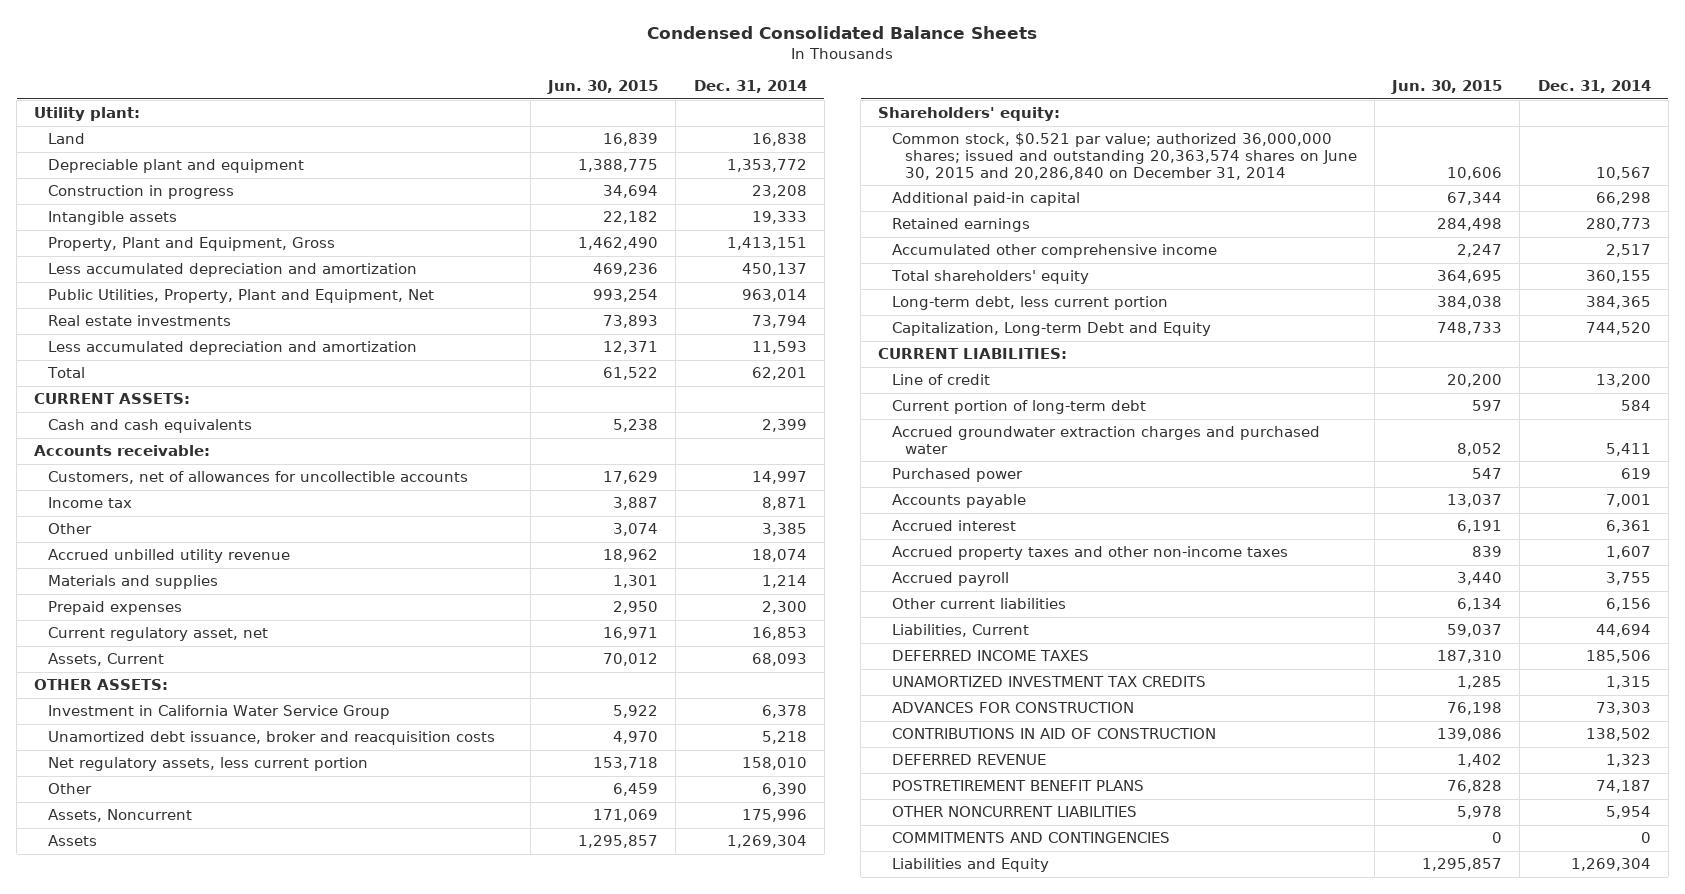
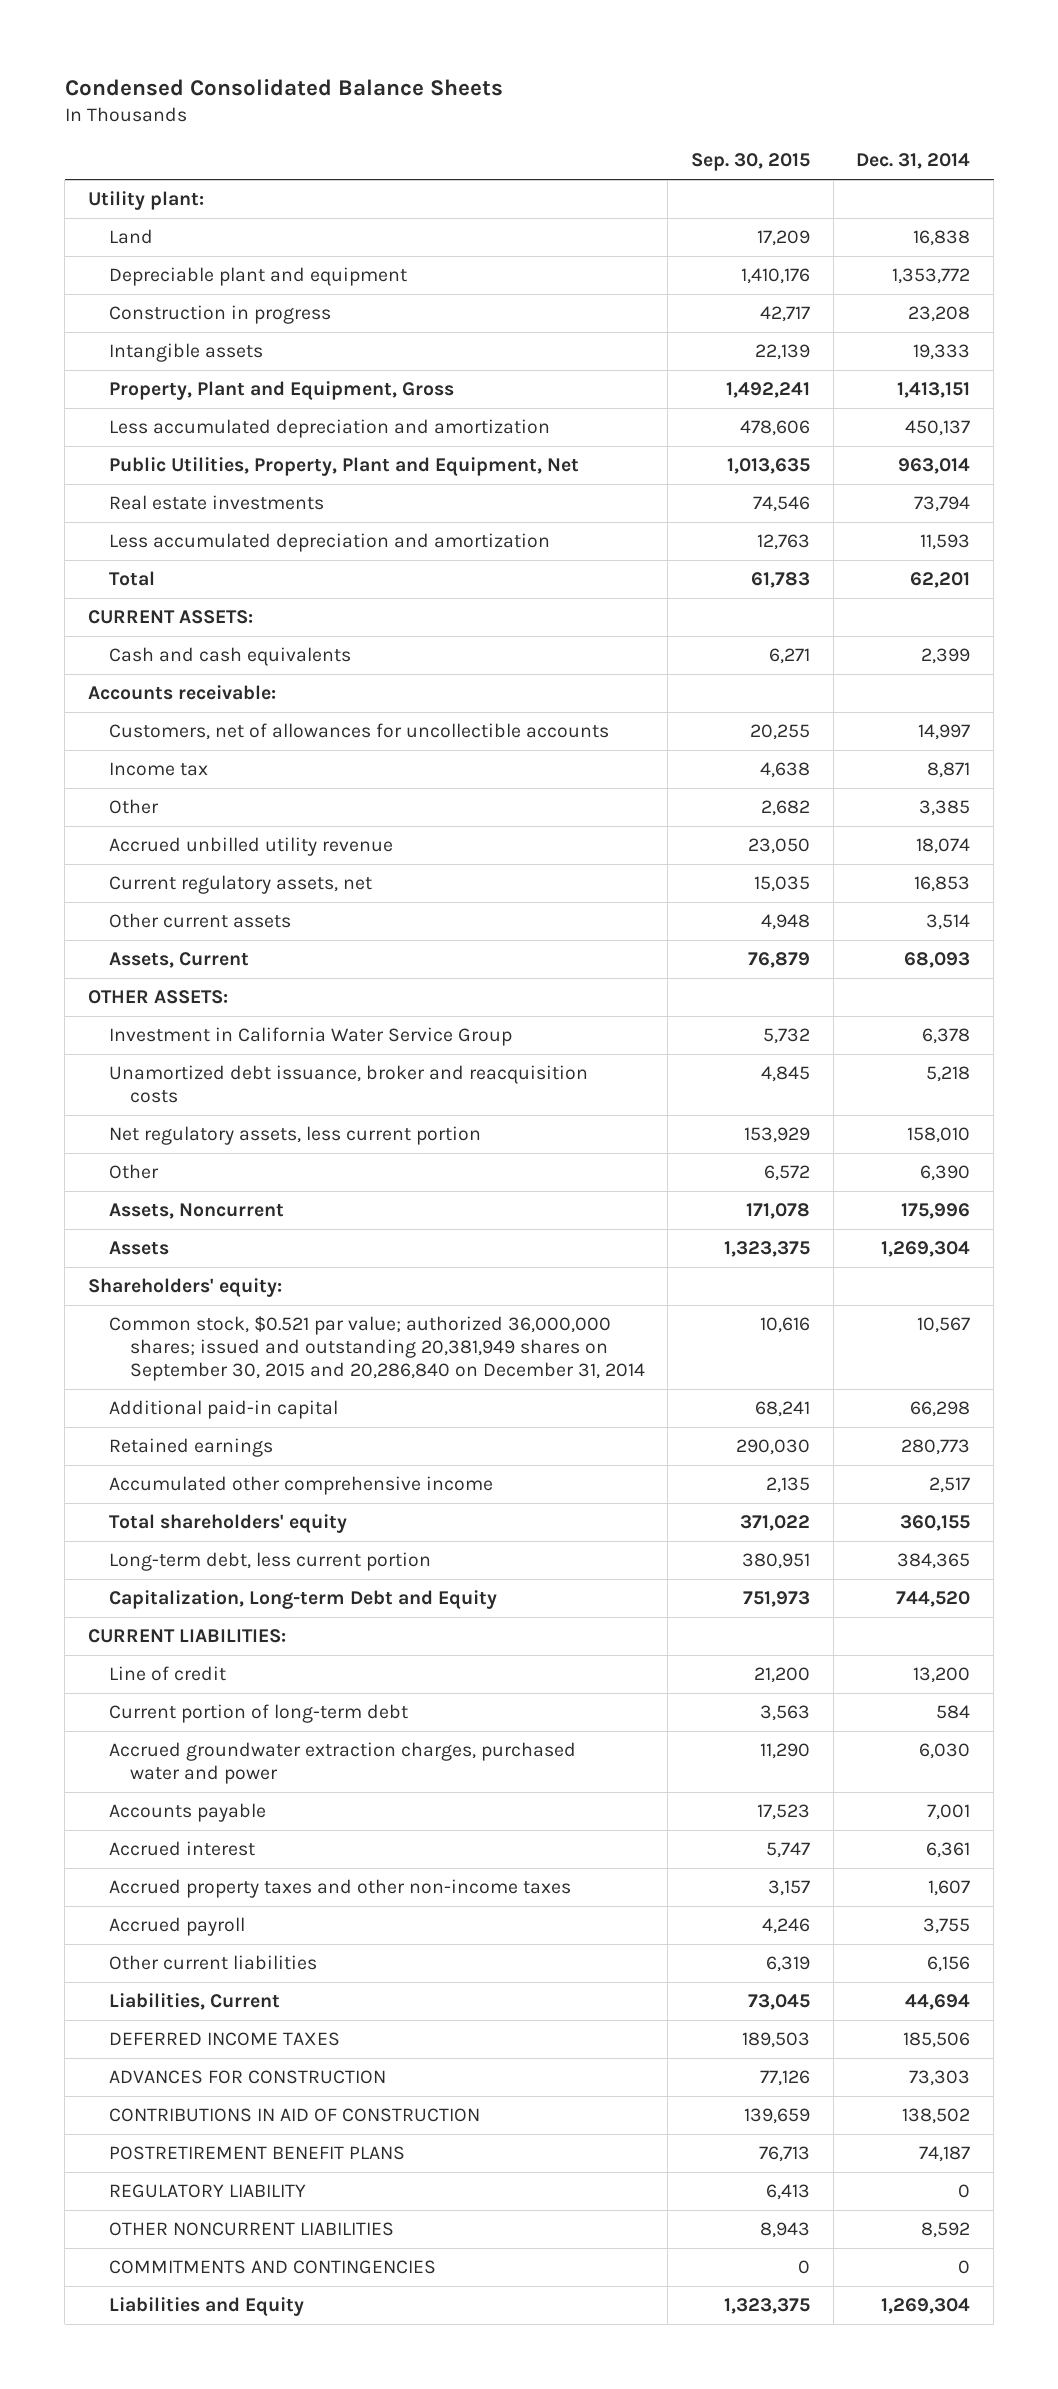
[547,80,659,95] Jun. 30, 2015 -> none
none -> [691,153,811,172] Sep. 30, 2015
[47,575,218,590] Materials and supplies -> none
[47,601,182,616] Prepaid expenses -> none
[47,627,268,642] Current regulatory asset, net -> [108,875,372,895] Current regulatory assets, net
none -> [108,913,291,929] Other current assets
[891,132,1357,180] Common stock, $0.521 par value; authorized 36,000,000 shares; issued and outstanding 20,363,574 shares on June 30, 2015 and 20,286,840 on December 31, 2014 -> [108,1316,645,1381] Common stock, $0.521 par value; authorized 36,000,000 shares; issued and outstanding 20,381,949 shares on September 30, 2015 and 20,286,840 on December 31, 2014
[891,468,1023,483] Purchased power -> none
[891,426,1320,454] Accrued groundwater extraction charges and purchased water -> [108,1742,576,1784] Accrued groundwater extraction charges, purchased water and power
[1605,442,1651,456] 5,411 -> [919,1743,971,1760] 6,030
[891,676,1206,688] UNAMORTIZED INVESTMENT TAX CREDITS -> none
[891,754,1046,766] DEFERRED REVENUE -> none
none -> [108,2184,306,2199] REGULATORY LIABILITY
[1605,806,1651,820] 5,954 -> [921,2222,971,2239] 8,592

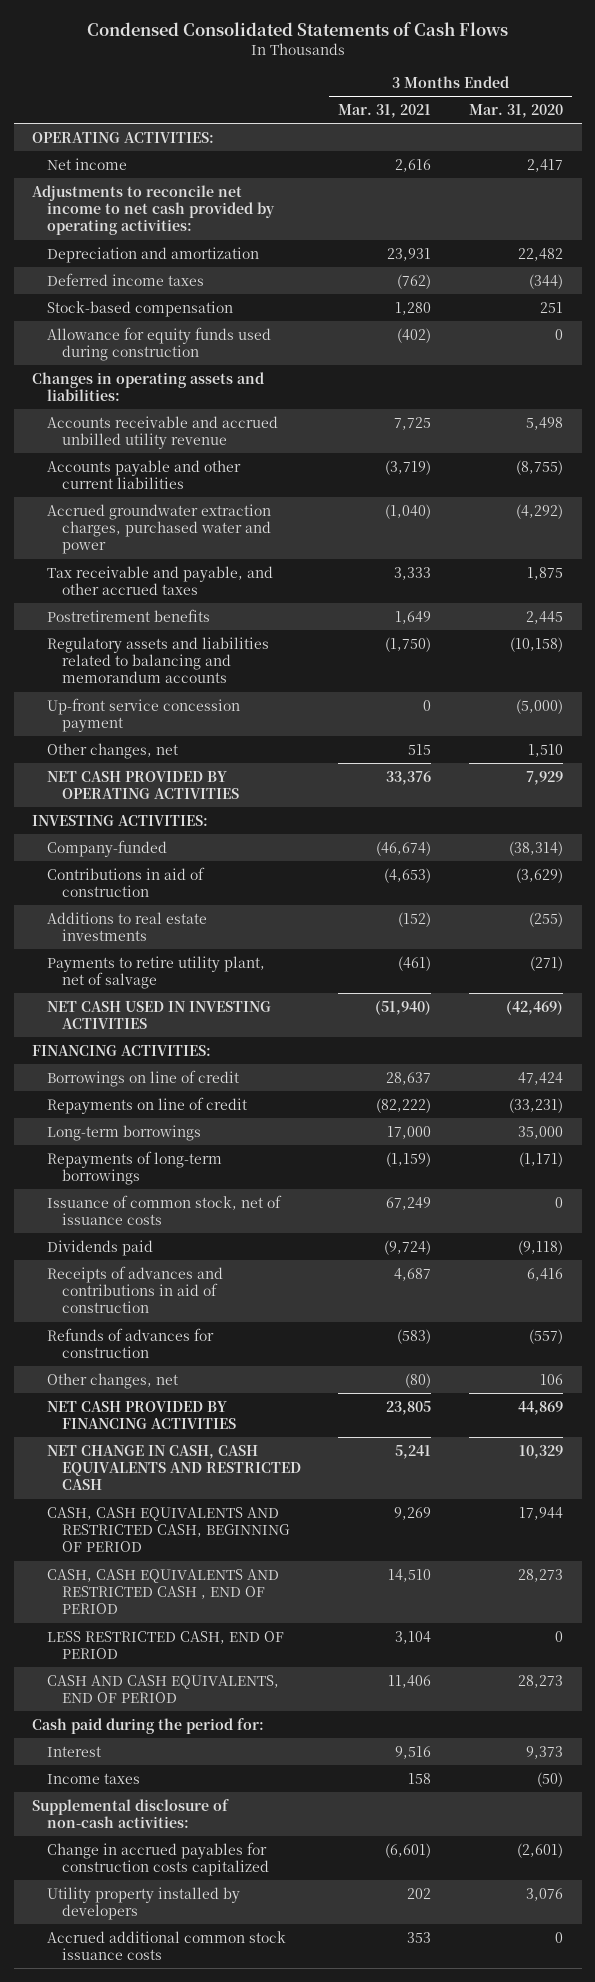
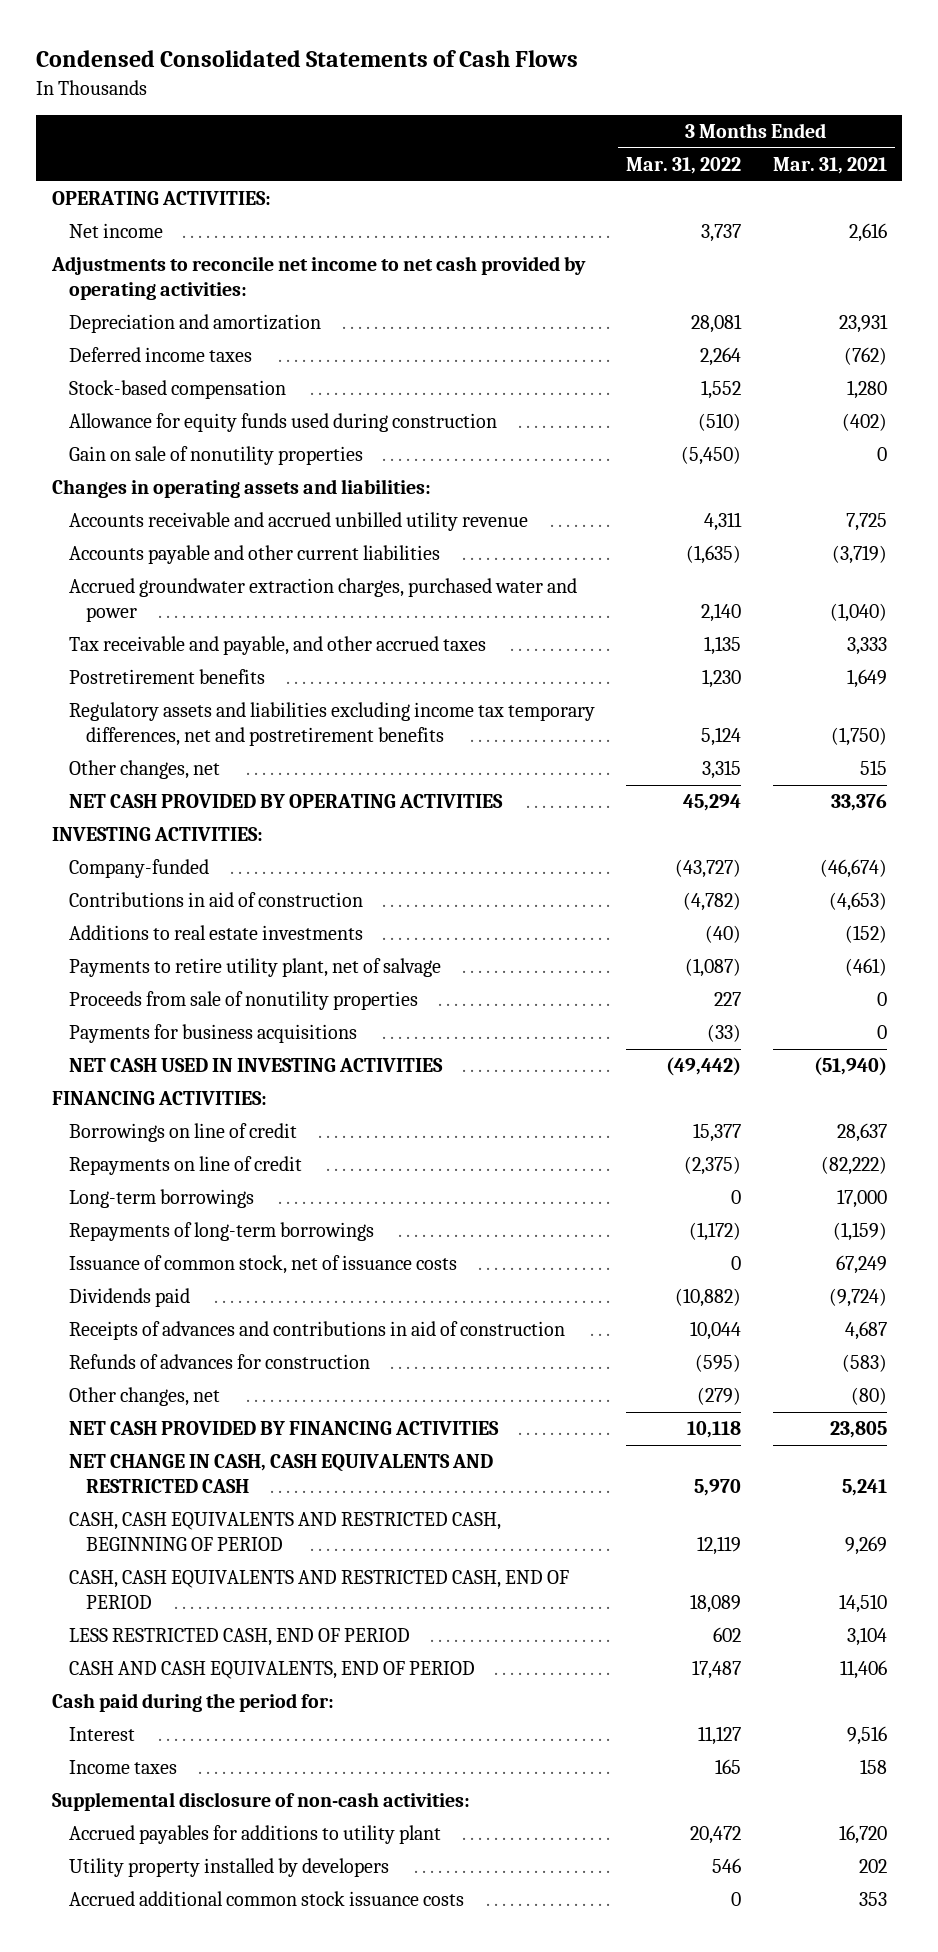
[468,103,563,118] Mar. 31, 2020 -> none
none -> [626,157,742,175] Mar. 31, 2022
none -> [68,446,363,466] Gain on sale of nonutility properties
[47,697,241,733] Up-front service concession payment -> none
[47,636,270,684] Regulatory assets and liabilities related to balancing and memorandum accounts -> [68,702,595,747] Regulatory assets and liabilities excluding income tax temporary differences, net and postretirement benefits
none -> [68,991,418,1011] Proceeds from sale of nonutility properties
none -> [68,1024,357,1044] Payments for business acquisitions
[47,1568,280,1615] CASH, CASH EQUIVALENTS AND RESTRICTED CASH , END OF PERIOD -> [68,1570,569,1610] CASH, CASH EQUIVALENTS AND RESTRICTED CASH, END OF PERIOD
[47,1841,269,1877] Change in accrued payables for construction costs capitalized -> none
none -> [68,1825,441,1845] Accrued payables for additions to utility plant

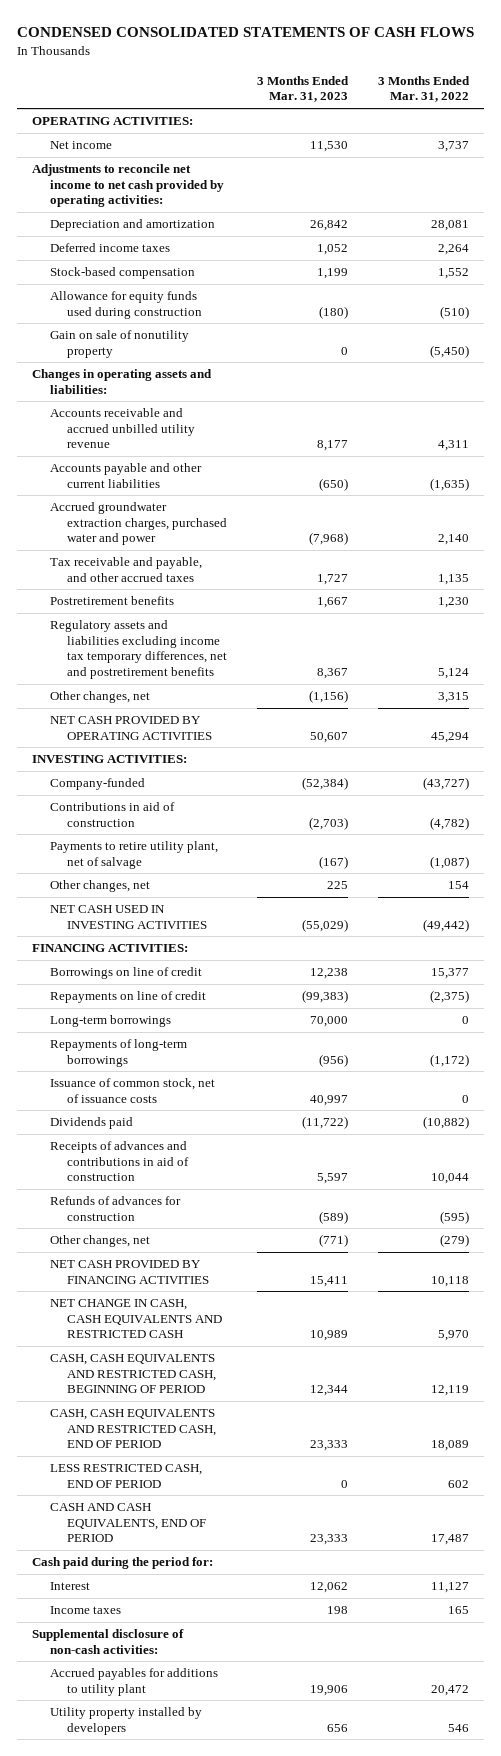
[35,50,578,68] Condensed Consolidated Statements of Cash Flows -> [16,27,474,38] CONDENSED CONSOLIDATED STATEMENTS OF CASH FLOWS
[772,157,887,175] Mar. 31, 2021 -> none
none -> [257,75,350,103] 3 Months Ended Mar. 31, 2023
[68,446,363,466] Gain on sale of nonutility properties -> [49,330,189,358] Gain on sale of nonutility property
[68,925,363,941] Additions to real estate investments -> none
[68,991,418,1011] Proceeds from sale of nonutility properties -> none
[68,1024,357,1044] Payments for business acquisitions -> none
none -> [49,880,150,893] Other changes, net
[68,1891,464,1907] Accrued additional common stock issuance costs -> none

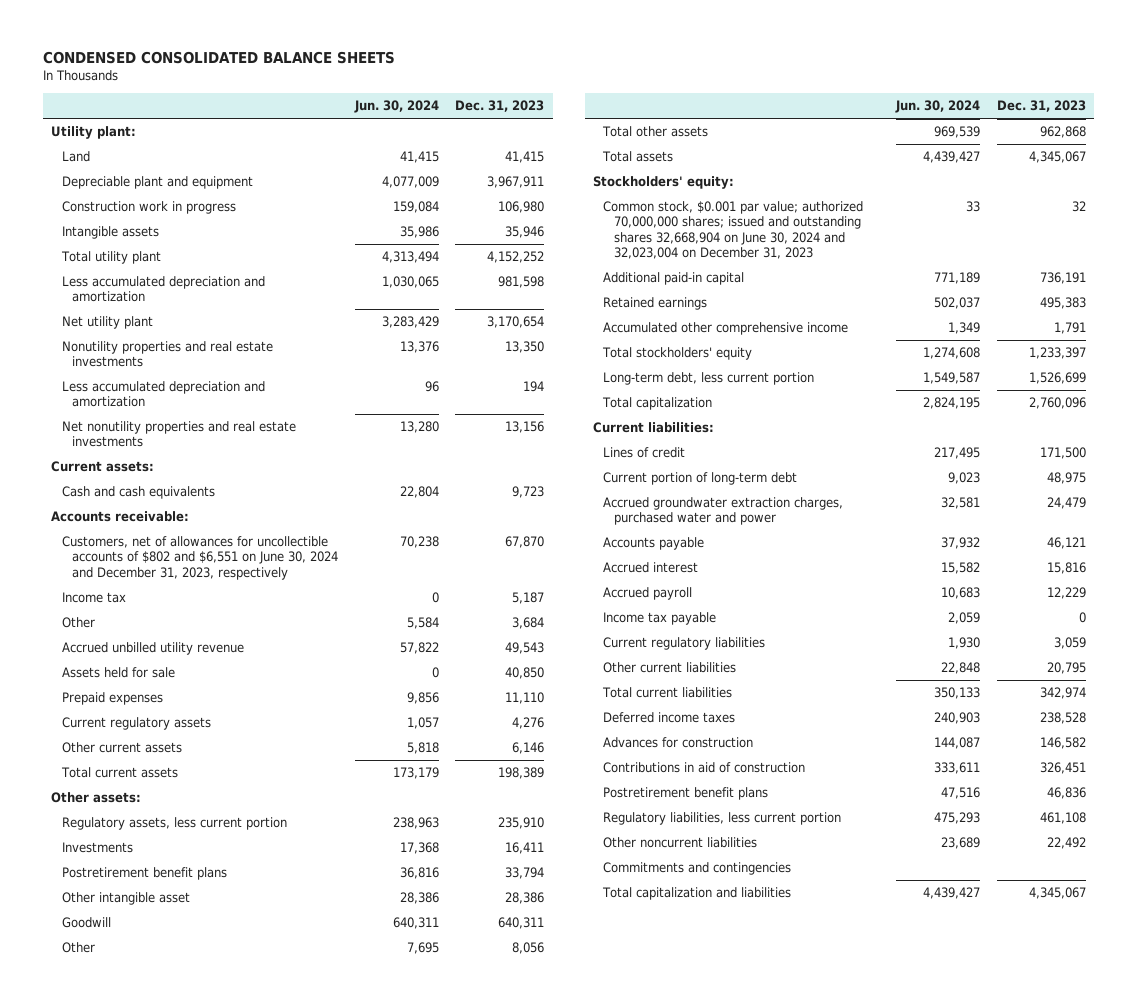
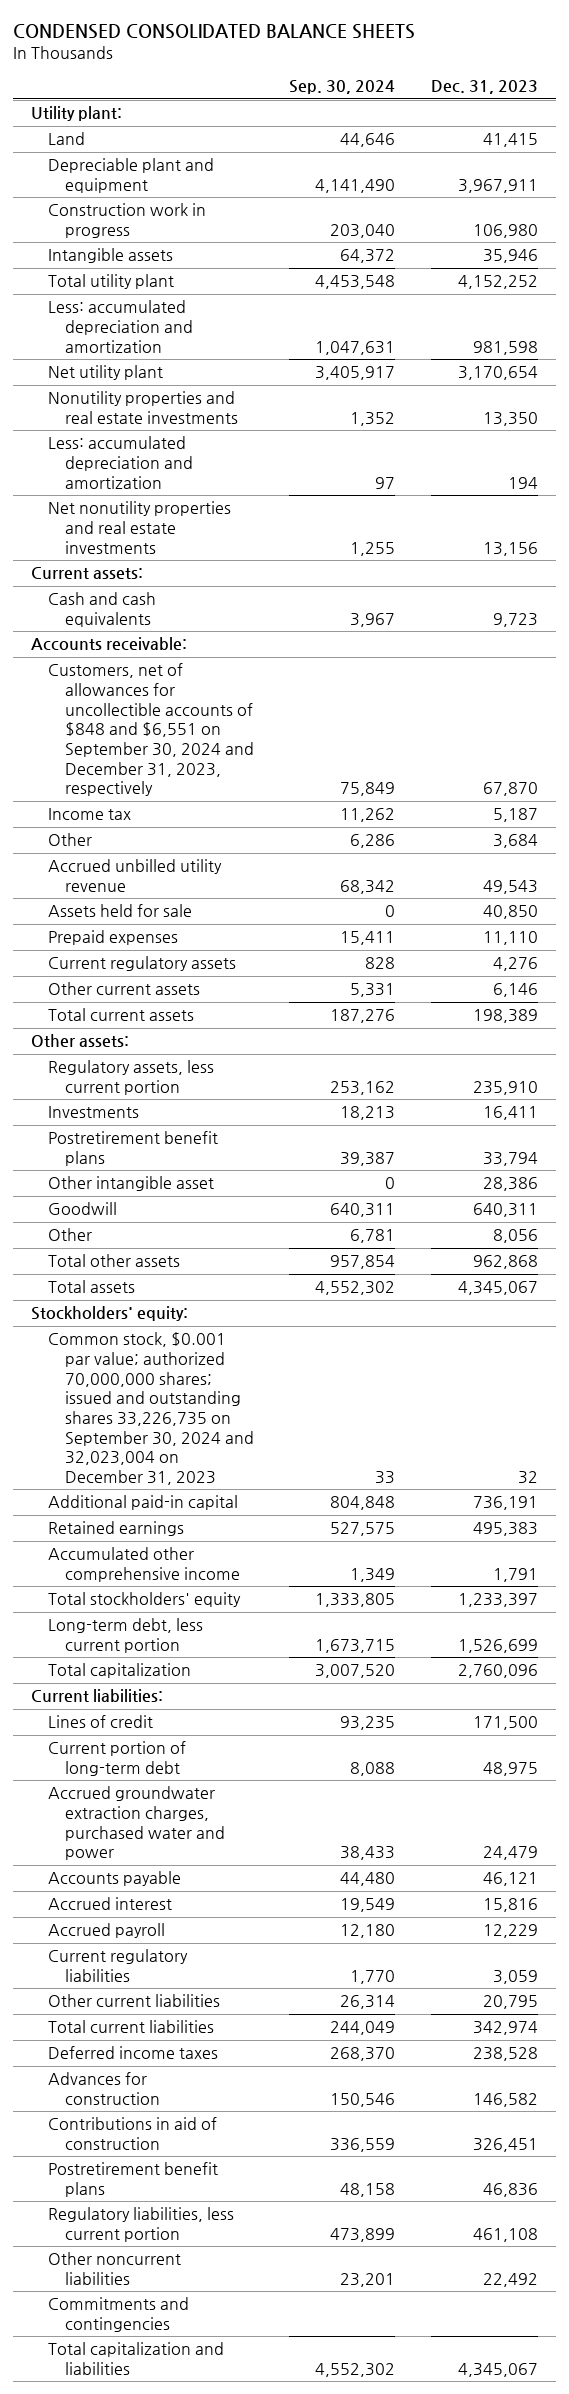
[353,100,439,114] Jun. 30, 2024 -> none
none -> [289,80,396,95] Sep. 30, 2024
[61,276,265,303] Less accumulated depreciation and amortization -> [47,300,193,353] Less: accumulated depreciation and amortization
[61,381,265,408] Less accumulated depreciation and amortization -> [47,436,193,489] Less: accumulated depreciation and amortization
[61,536,339,580] Customers, net of allowances for uncollectible accounts of $802 and $6,551 on June 30, 2024 and December 31, 2023, respectively -> [47,663,254,797] Customers, net of allowances for uncollectible accounts of $848 and $6,551 on September 30, 2024 and December 31, 2023, respectively
[603,201,864,260] Common stock, $0.001 par value; authorized 70,000,000 shares; issued and outstanding shares 32,668,904 on June 30, 2024 and 32,023,004 on December 31, 2023 -> [47,1332,254,1485] Common stock, $0.001 par value; authorized 70,000,000 shares; issued and outstanding shares 33,226,735 on September 30, 2024 and 32,023,004 on December 31, 2023
[603,612,717,626] Income tax payable -> none

